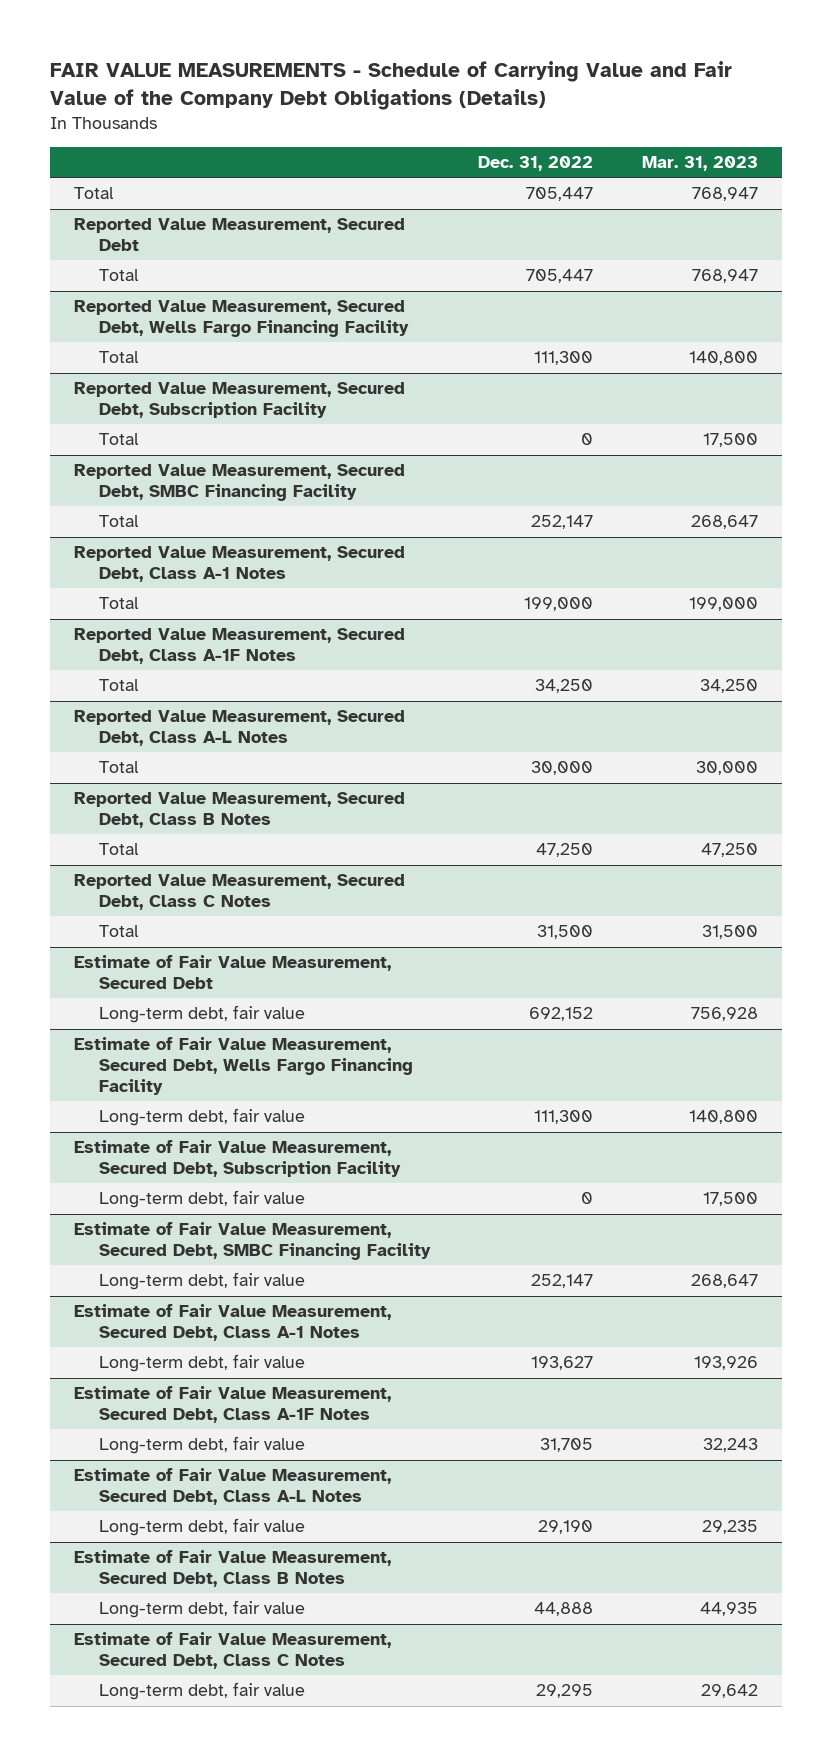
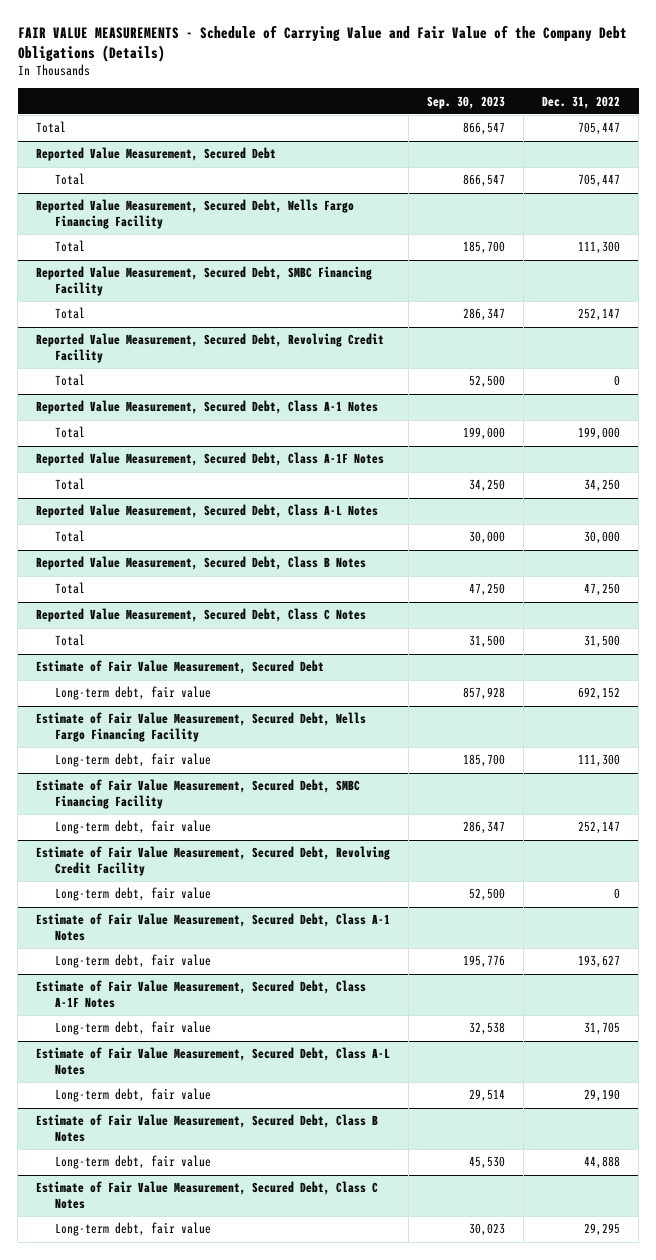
[641,156,758,172] Mar. 31, 2023 -> none
none -> [427,95,506,109] Sep. 30, 2023
[74,382,406,418] Reported Value Measurement, Secured Debt, Subscription Facility -> none
[98,433,139,446] Total -> none
none -> [36,333,385,364] Reported Value Measurement, Secured Debt, Revolving Credit Facility
none -> [54,374,85,387] Total
[74,1140,401,1177] Estimate of Fair Value Measurement, Secured Debt, Subscription Facility -> none
[98,1190,305,1209] Long-term debt, fair value -> none
none -> [36,846,391,877] Estimate of Fair Value Measurement, Secured Debt, Revolving Credit Facility
none -> [54,887,211,902] Long-term debt, fair value

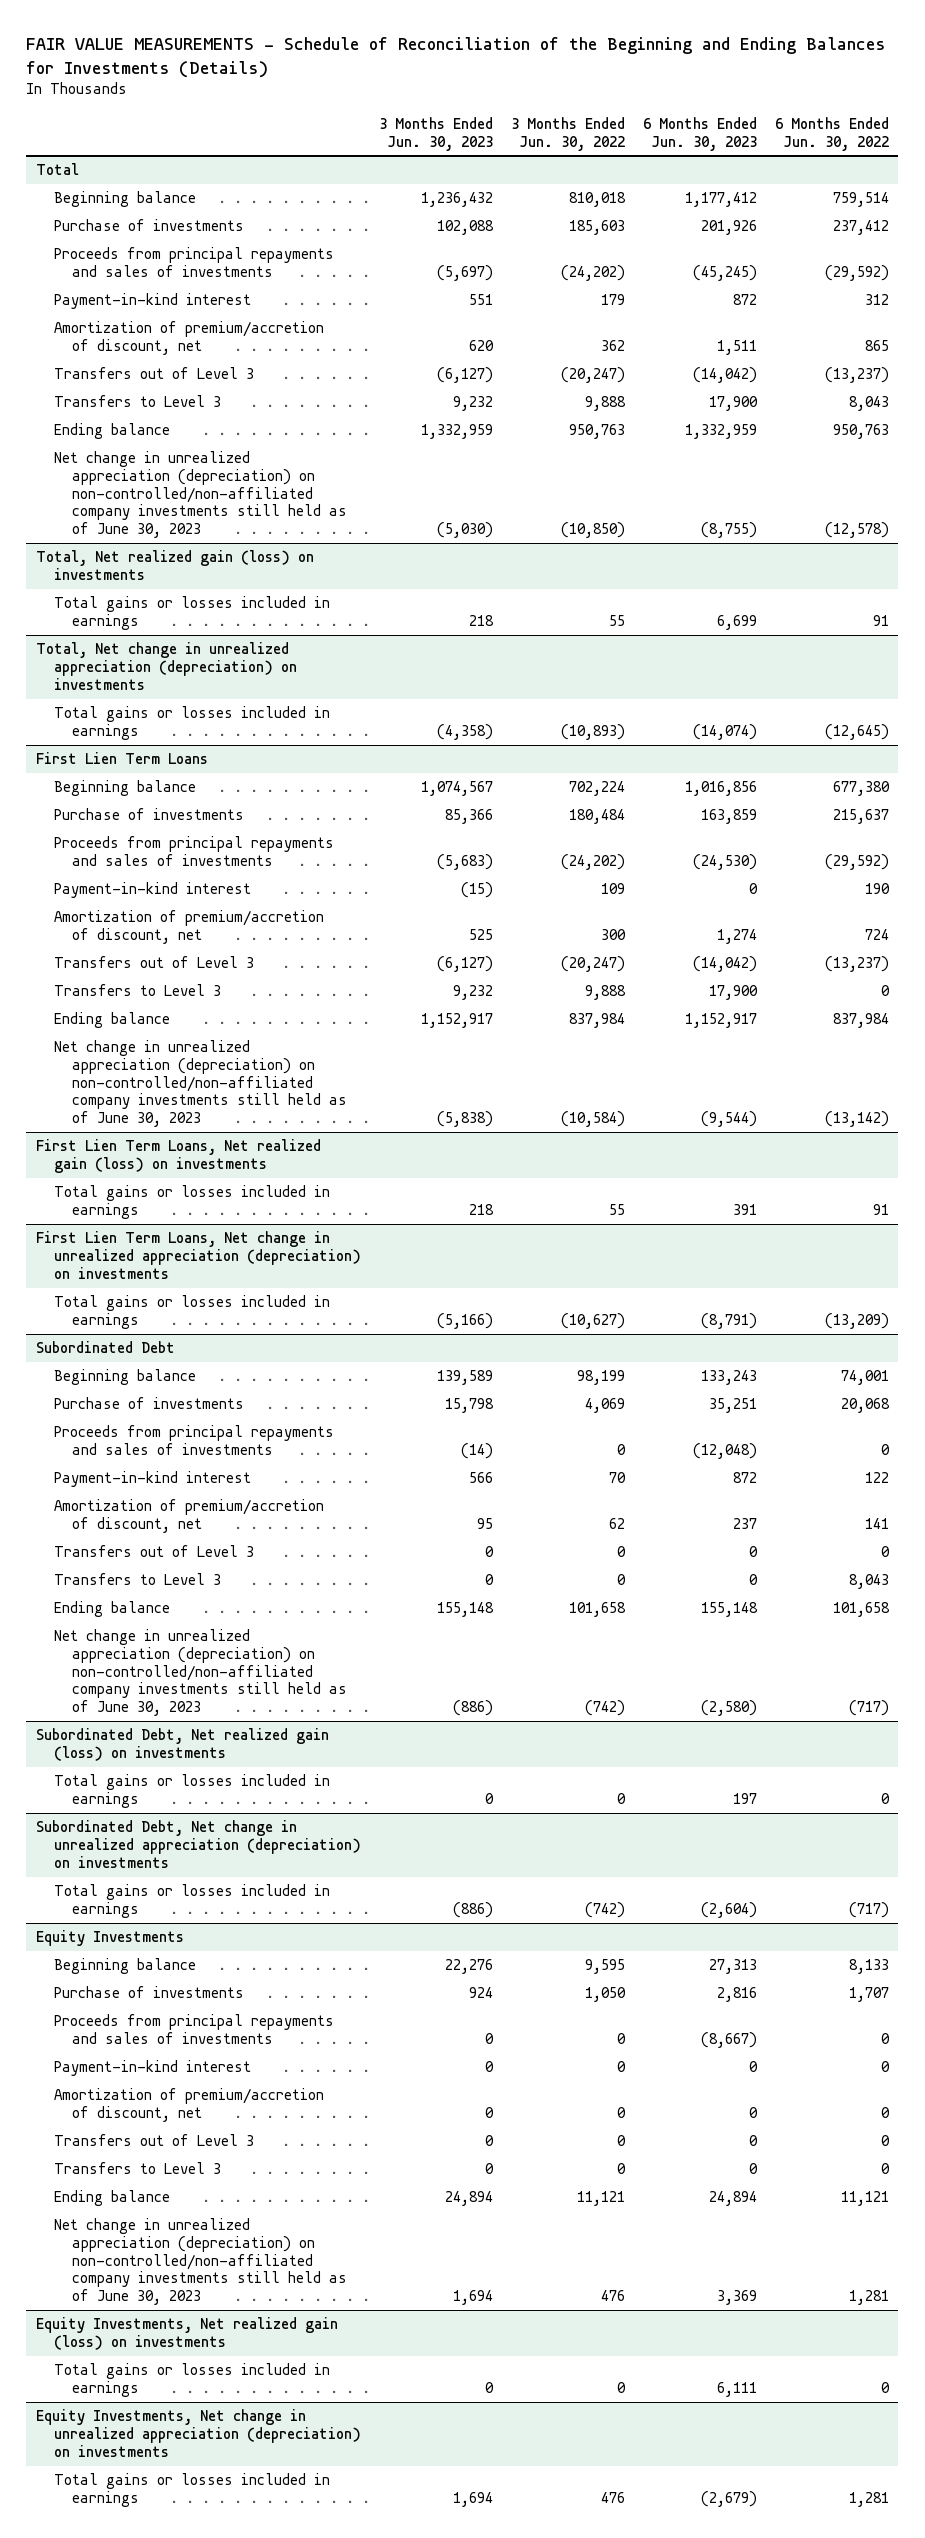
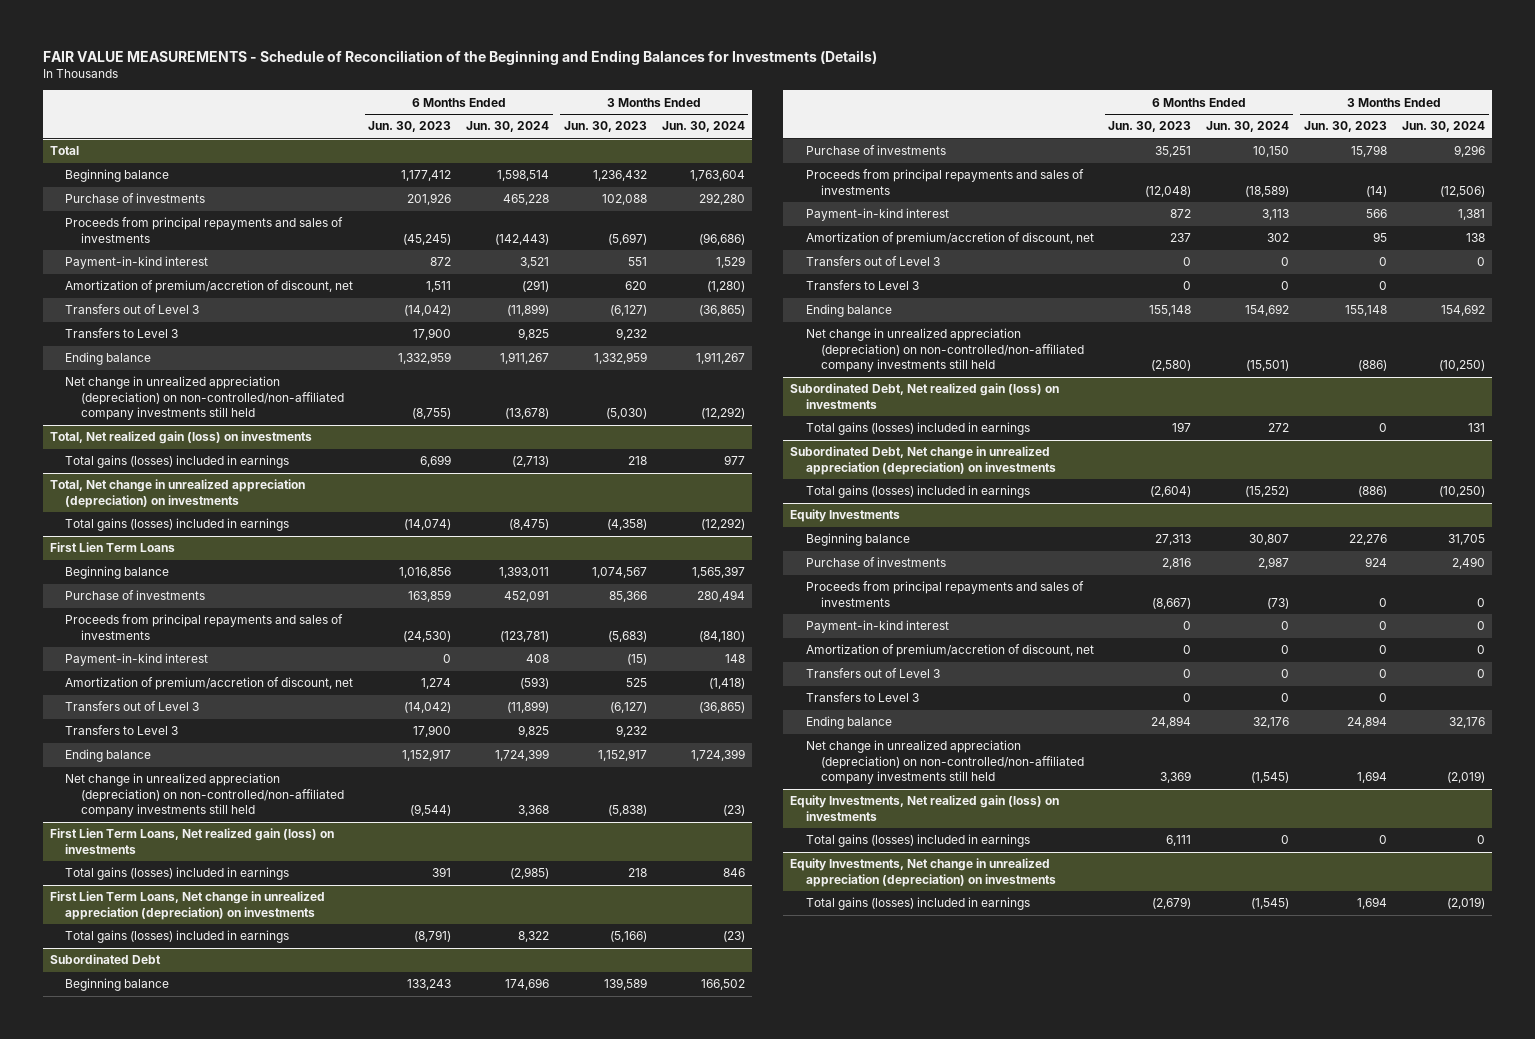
[510,116,625,151] 3 Months Ended Jun. 30, 2022 -> none
[774,116,889,151] 6 Months Ended Jun. 30, 2022 -> none
none -> [466,121,550,133] Jun. 30, 2024
none -> [661,121,745,133] Jun. 30, 2024
[53,451,347,539] Net change in unrealized appreciation (depreciation) on non-controlled/non-affiliated company investments still held as of June 30, 2023 -> [65,376,344,421] Net change in unrealized appreciation (depreciation) on non-controlled/non-affiliated company investments still held
[53,596,330,631] Total gains or losses included in earnings -> [65,455,290,469] Total gains (losses) included in earnings
[53,706,330,741] Total gains or losses included in earnings -> [65,518,290,532] Total gains (losses) included in earnings
[53,1040,347,1128] Net change in unrealized appreciation (depreciation) on non-controlled/non-affiliated company investments still held as of June 30, 2023 -> [65,773,344,818] Net change in unrealized appreciation (depreciation) on non-controlled/non-affiliated company investments still held
[53,1185,330,1220] Total gains or losses included in earnings -> [65,867,290,881] Total gains (losses) included in earnings
[53,1295,330,1330] Total gains or losses included in earnings -> [65,930,290,944] Total gains (losses) included in earnings
[53,1629,347,1717] Net change in unrealized appreciation (depreciation) on non-controlled/non-affiliated company investments still held as of June 30, 2023 -> [805,328,1085,373] Net change in unrealized appreciation (depreciation) on non-controlled/non-affiliated company investments still held
[53,1774,330,1809] Total gains or losses included in earnings -> [805,422,1030,436] Total gains (losses) included in earnings
[53,1884,330,1919] Total gains or losses included in earnings -> [805,485,1030,499] Total gains (losses) included in earnings
[53,2218,347,2306] Net change in unrealized appreciation (depreciation) on non-controlled/non-affiliated company investments still held as of June 30, 2023 -> [805,740,1085,785] Net change in unrealized appreciation (depreciation) on non-controlled/non-affiliated company investments still held
[53,2363,330,2398] Total gains or losses included in earnings -> [805,834,1030,848] Total gains (losses) included in earnings
[53,2473,330,2508] Total gains or losses included in earnings -> [805,897,1030,911] Total gains (losses) included in earnings

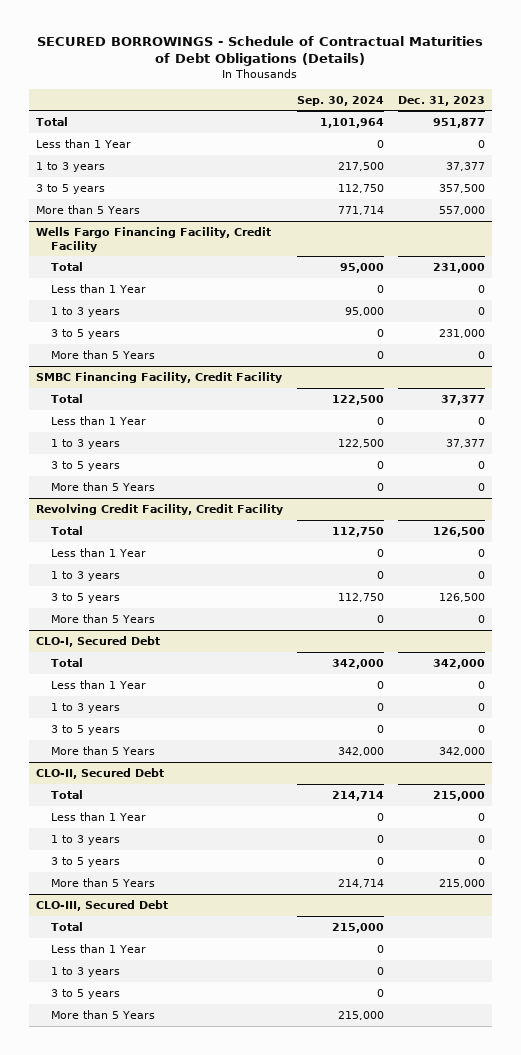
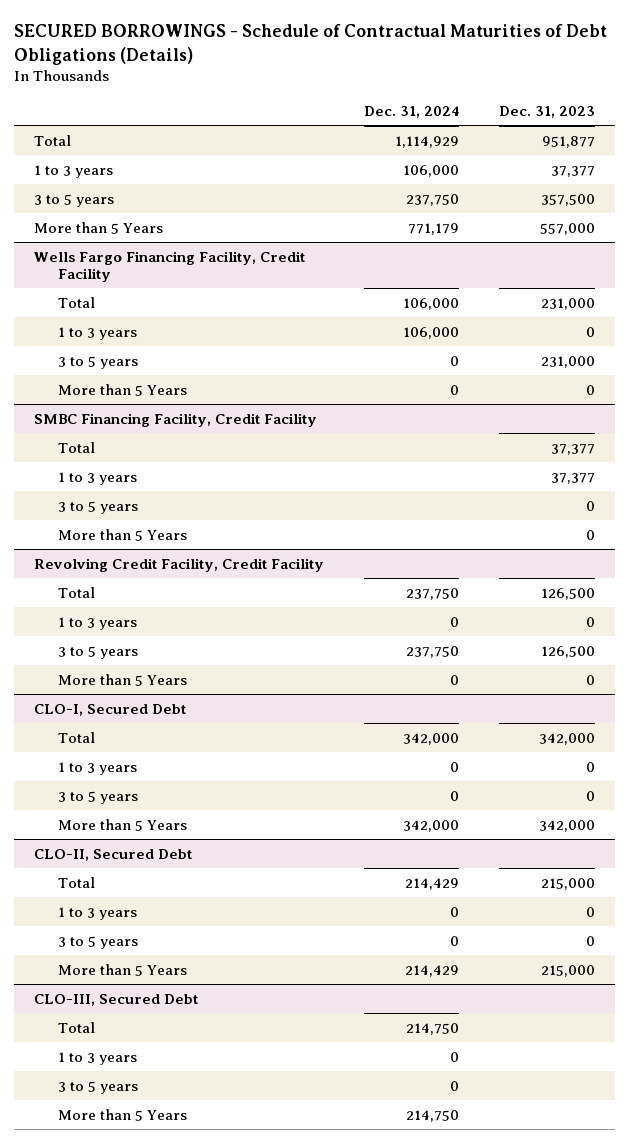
[296,95,384,106] Sep. 30, 2024 -> none
none -> [364,105,460,118] Dec. 31, 2024
[35,138,131,148] Less than 1 Year -> none
[50,283,146,293] Less than 1 Year -> none
[50,415,146,425] Less than 1 Year -> none
[50,547,146,557] Less than 1 Year -> none
[50,679,146,689] Less than 1 Year -> none
[50,811,146,821] Less than 1 Year -> none
[50,943,146,953] Less than 1 Year -> none

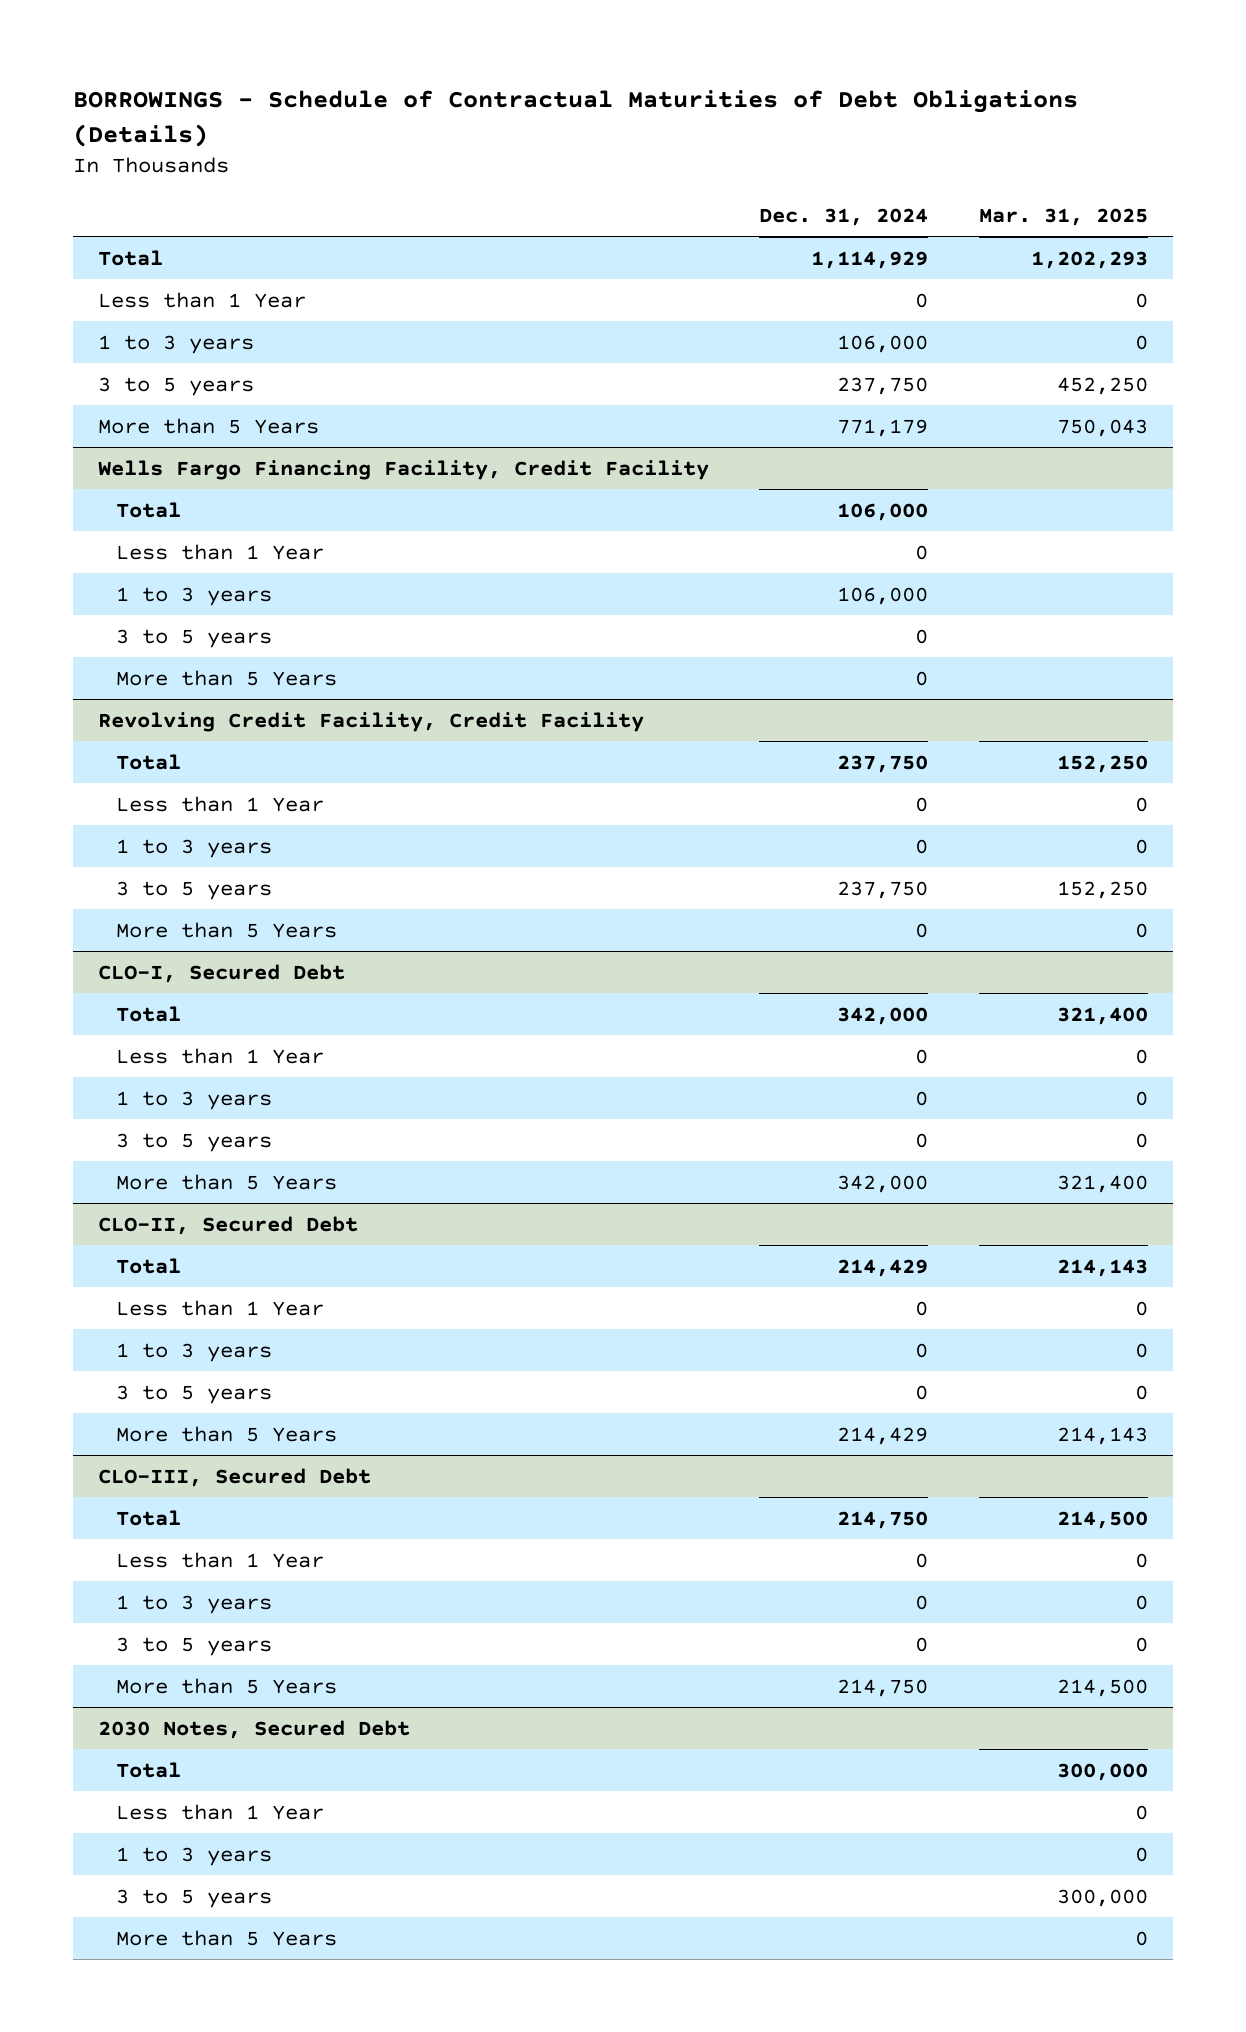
[13,24,607,65] SECURED BORROWINGS - Schedule of Contractual Maturities of Debt Obligations (Details) -> [72,90,1078,147] BORROWINGS - Schedule of Contractual Maturities of Debt Obligations (Details)
[499,105,596,118] Dec. 31, 2023 -> none
none -> [978,207,1148,226] Mar. 31, 2025
none -> [97,291,306,308] Less than 1 Year
none -> [115,543,324,560] Less than 1 Year
[33,412,317,427] SMBC Financing Facility, Credit Facility -> none
[57,441,95,453] Total -> none
[57,471,137,485] 1 to 3 years -> none
[57,500,138,514] 3 to 5 years -> none
[57,528,187,541] More than 5 Years -> none
none -> [115,795,324,812] Less than 1 Year
none -> [115,1047,324,1064] Less than 1 Year
none -> [115,1299,324,1316] Less than 1 Year
none -> [115,1551,324,1568] Less than 1 Year
none -> [97,1719,410,1739] 2030 Notes, Secured Debt
none -> [115,1761,181,1778] Total
none -> [115,1803,324,1820] Less than 1 Year
none -> [115,1846,272,1866] 1 to 3 years
none -> [115,1888,272,1908] 3 to 5 years
none -> [115,1929,337,1946] More than 5 Years

